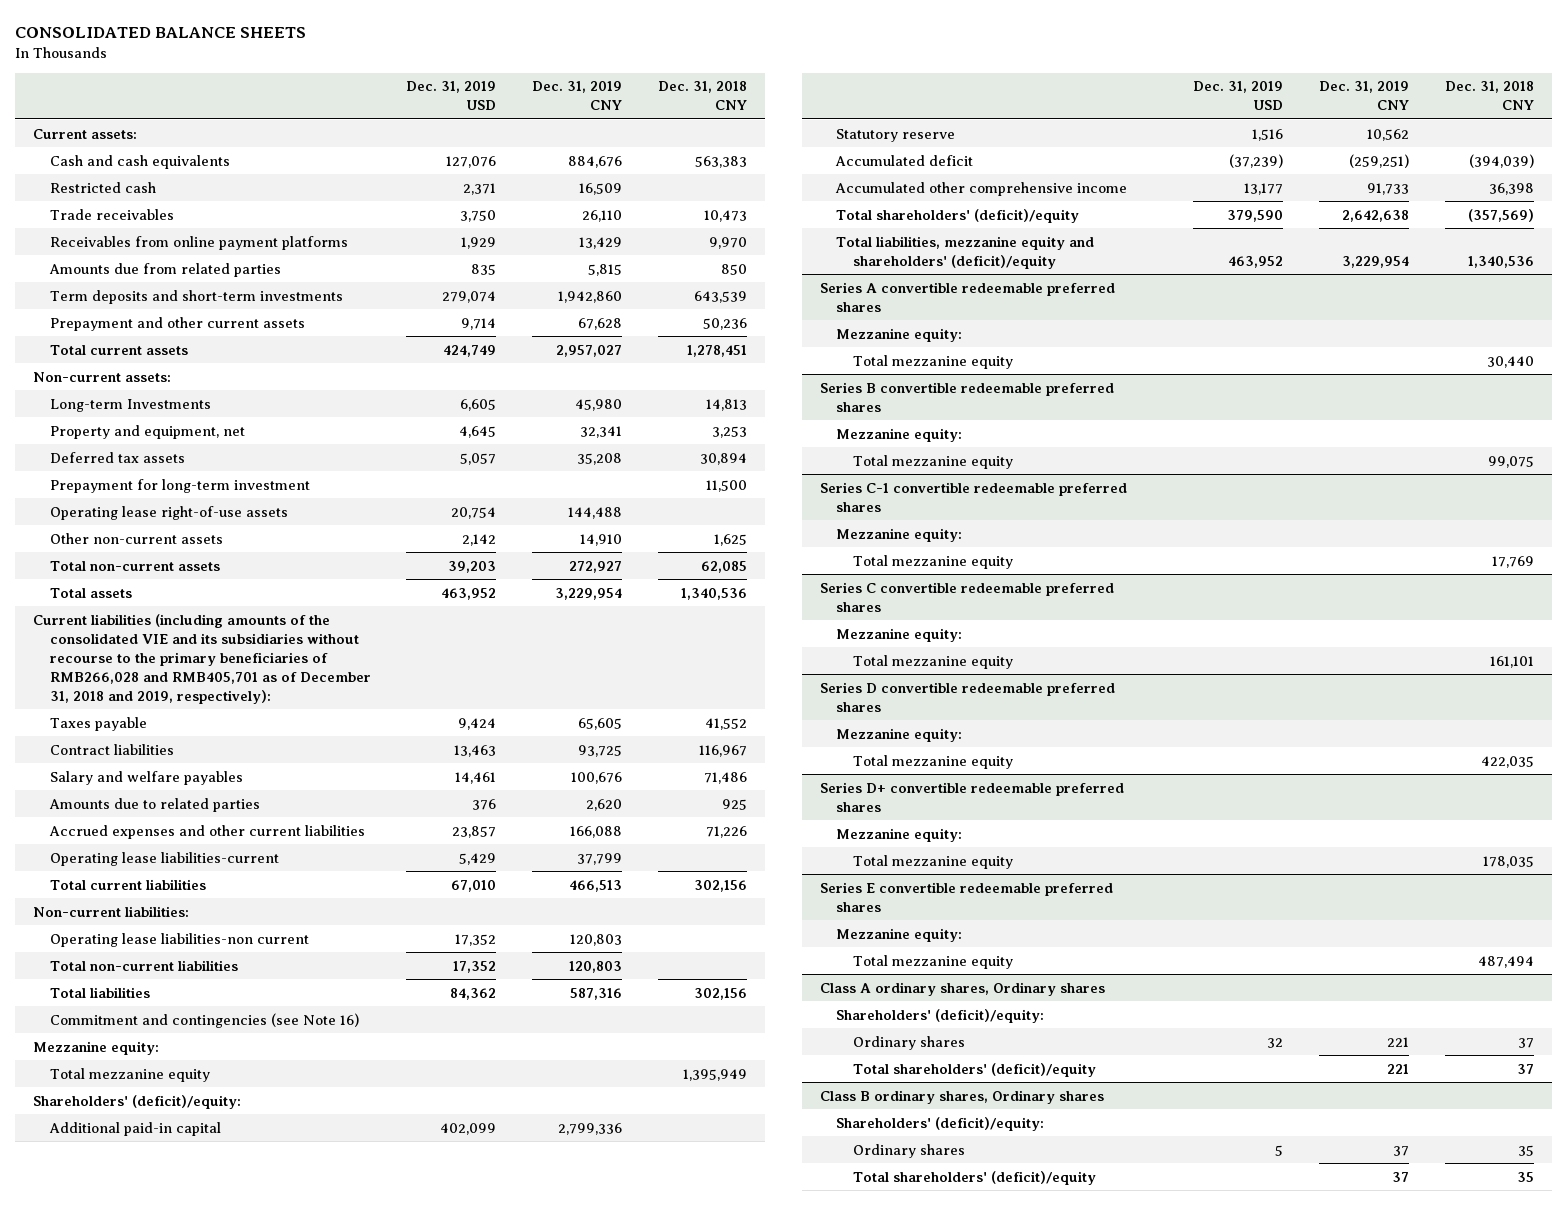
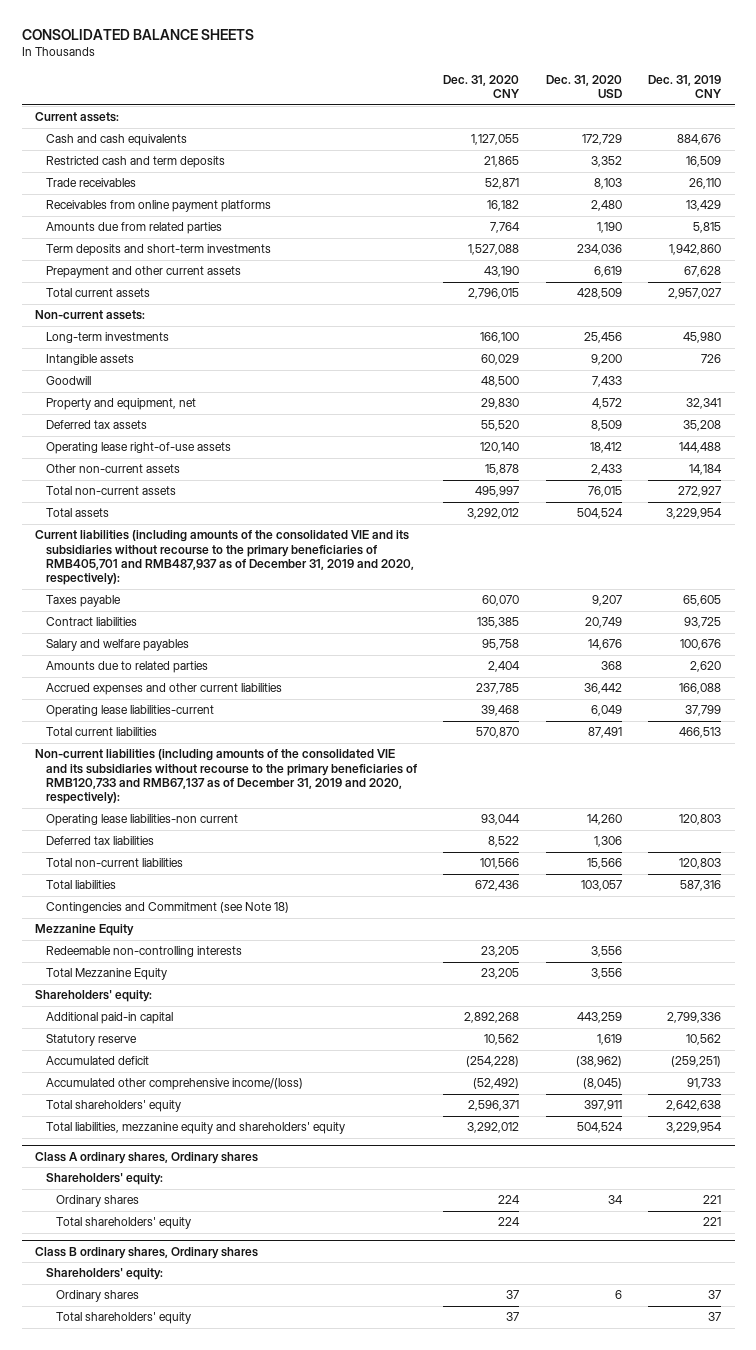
[406,81,497,111] Dec. 31, 2019 USD -> none
[658,81,748,111] Dec. 31, 2018 CNY -> none
none -> [443,74,521,99] Dec. 31, 2020 CNY
none -> [545,74,622,99] Dec. 31, 2020 USD
[49,181,156,193] Restricted cash -> [45,156,225,169] Restricted cash and term deposits
[49,398,211,412] Long-term Investments -> [45,332,169,344] Long-term investments
none -> [45,354,134,366] Intangible assets
none -> [45,376,91,386] Goodwill
[49,478,310,493] Prepayment for long-term investment -> none
[580,533,623,546] 14,910 -> [689,464,723,476] 14,184
[33,613,371,704] Current liabilities (including amounts of the consolidated VIE and its subsidiaries without recourse to the primary beneficiaries of RMB266,028 and RMB405,701 as of December 31, 2018 and 2019, respectively): -> [34,530,414,585] Current liabilities (including amounts of the consolidated VIE and its subsidiaries without recourse to the primary beneficiaries of RMB405,701 and RMB487,937 as of December 31, 2019 and 2020, respectively):
[33,905,190,917] Non-current liabilities: -> [34,749,417,804] Non-current liabilities (including amounts of the consolidated VIE and its subsidiaries without recourse to the primary beneficiaries of RMB120,733 and RMB67,137 as of December 31, 2019 and 2020, respectively):
none -> [45,836,154,846] Deferred tax liabilities
[49,1012,359,1028] Commitment and contingencies (see Note 16) -> [45,902,289,914] Contingencies and Commitment (see Note 18)
[33,1040,160,1055] Mezzanine equity: -> [34,924,134,937] Mezzanine Equity
none -> [45,946,242,958] Redeemable non-controlling interests
[49,1067,210,1082] Total mezzanine equity -> [45,968,167,981] Total Mezzanine Equity
[33,1094,242,1109] Shareholders' (deficit)/equity: -> [34,990,152,1003] Shareholders' equity:
[819,281,1115,312] Series A convertible redeemable preferred shares -> none
[836,327,963,342] Mezzanine equity: -> none
[852,354,1013,369] Total mezzanine equity -> none
[819,381,1114,412] Series B convertible redeemable preferred shares -> none
[836,427,963,442] Mezzanine equity: -> none
[852,454,1013,469] Total mezzanine equity -> none
[819,481,1127,512] Series C-1 convertible redeemable preferred shares -> none
[836,527,963,542] Mezzanine equity: -> none
[852,554,1013,569] Total mezzanine equity -> none
[819,581,1114,612] Series C convertible redeemable preferred shares -> none
[836,627,963,642] Mezzanine equity: -> none
[852,654,1013,669] Total mezzanine equity -> none
[819,681,1115,712] Series D convertible redeemable preferred shares -> none
[836,727,963,742] Mezzanine equity: -> none
[852,754,1013,769] Total mezzanine equity -> none
[819,781,1124,812] Series D+ convertible redeemable preferred shares -> none
[836,827,963,842] Mezzanine equity: -> none
[852,854,1013,869] Total mezzanine equity -> none
[819,881,1113,912] Series E convertible redeemable preferred shares -> none
[836,927,963,942] Mezzanine equity: -> none
[852,954,1013,969] Total mezzanine equity -> none
[835,181,1128,196] Accumulated other comprehensive income -> [45,1078,303,1091] Accumulated other comprehensive income/(loss)
[836,208,1080,223] Total shareholders' (deficit)/equity -> [45,1100,181,1113] Total shareholders' equity
[836,235,1095,269] Total liabilities, mezzanine equity and shareholders' (deficit)/equity -> [45,1122,345,1135] Total liabilities, mezzanine equity and shareholders' equity
[836,1008,1045,1023] Shareholders' (deficit)/equity: -> [45,1173,163,1186] Shareholders' equity:
[852,1062,1096,1077] Total shareholders' (deficit)/equity -> [56,1217,192,1230] Total shareholders' equity
[836,1116,1045,1131] Shareholders' (deficit)/equity: -> [45,1268,163,1281] Shareholders' equity:
[852,1170,1096,1185] Total shareholders' (deficit)/equity -> [56,1312,192,1325] Total shareholders' equity

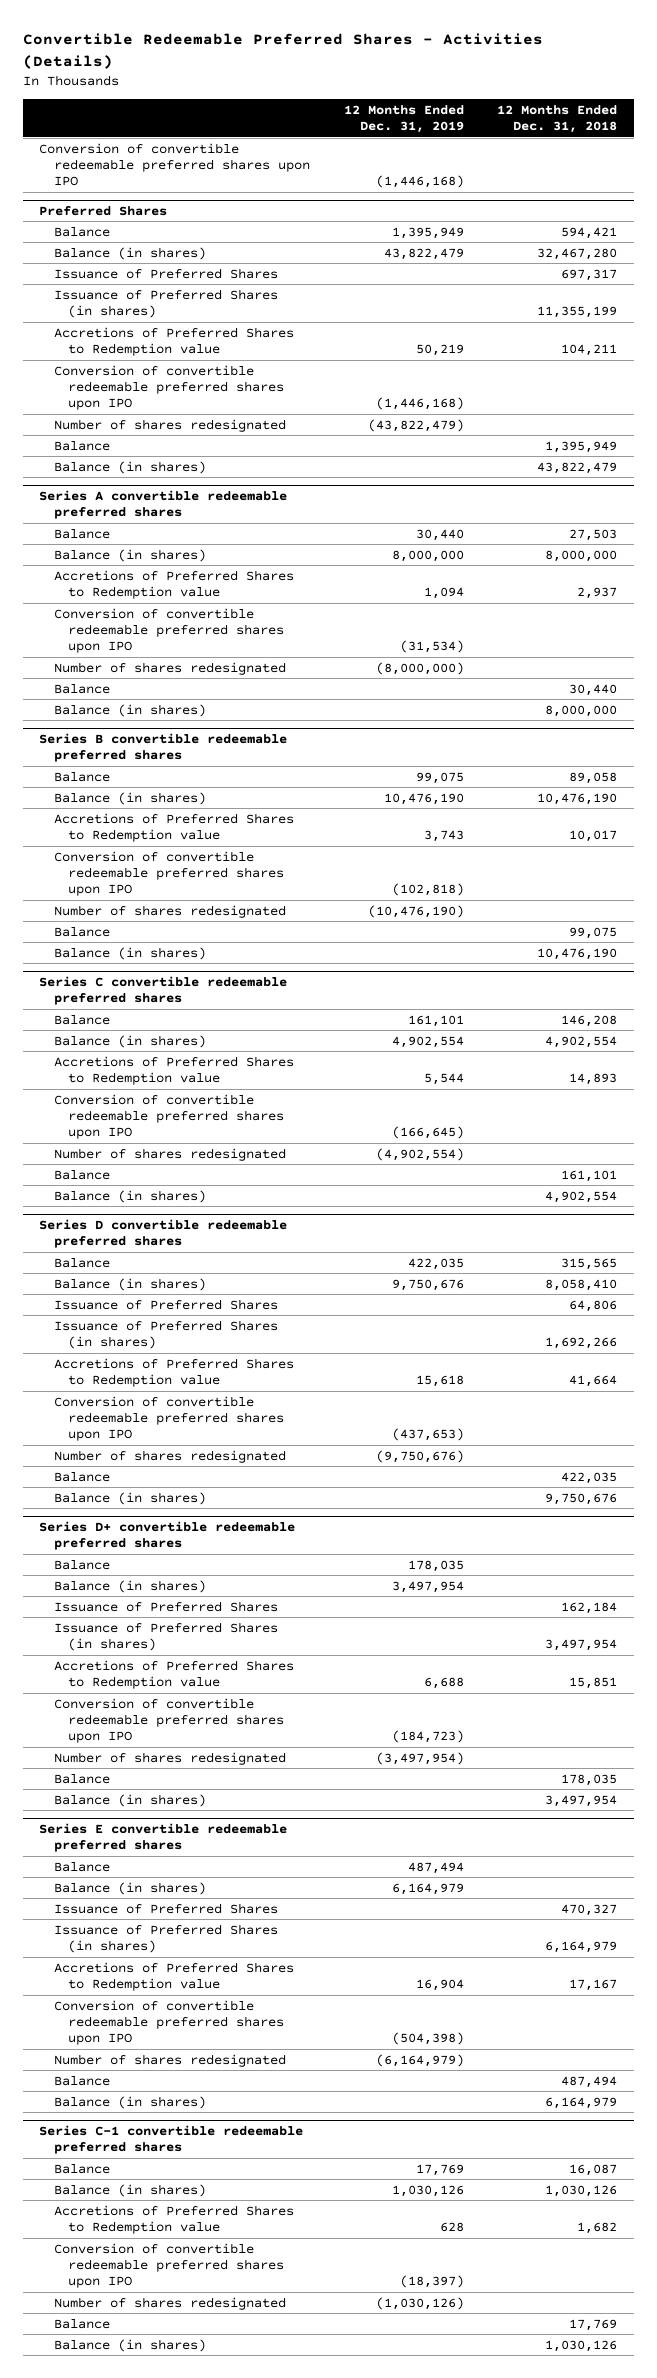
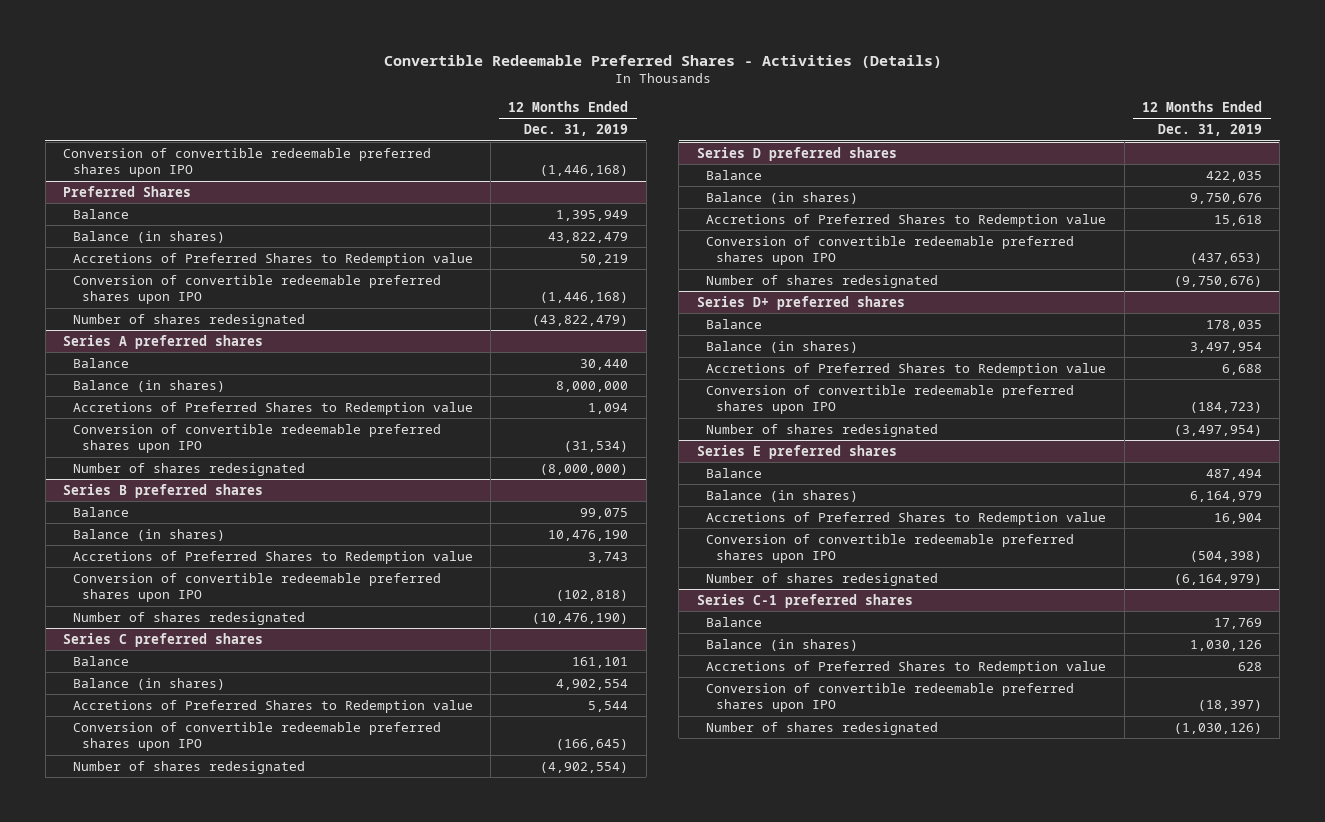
[497,104,618,134] 12 Months Ended Dec. 31, 2018 -> none
[53,267,278,279] Issuance of Preferred Shares -> none
[53,288,278,319] Issuance of Preferred Shares (in shares) -> none
[53,440,110,451] Balance -> none
[53,460,206,474] Balance (in shares) -> none
[39,489,288,520] Series A convertible redeemable preferred shares -> [63,334,264,349] Series A preferred shares
[53,683,110,694] Balance -> none
[53,703,206,717] Balance (in shares) -> none
[39,732,288,763] Series B convertible redeemable preferred shares -> [63,483,264,498] Series B preferred shares
[53,926,110,937] Balance -> none
[53,946,206,960] Balance (in shares) -> none
[39,975,288,1006] Series C convertible redeemable preferred shares -> [63,632,264,647] Series C preferred shares
[53,1169,110,1180] Balance -> none
[53,1189,206,1203] Balance (in shares) -> none
[39,1218,288,1249] Series D convertible redeemable preferred shares -> [696,146,897,161] Series D preferred shares
[53,1298,278,1310] Issuance of Preferred Shares -> none
[53,1319,278,1350] Issuance of Preferred Shares (in shares) -> none
[53,1471,110,1482] Balance -> none
[53,1491,206,1505] Balance (in shares) -> none
[39,1520,296,1551] Series D+ convertible redeemable preferred shares -> [696,295,905,310] Series D+ preferred shares
[53,1600,278,1612] Issuance of Preferred Shares -> none
[53,1621,278,1652] Issuance of Preferred Shares (in shares) -> none
[53,1773,110,1784] Balance -> none
[53,1793,206,1807] Balance (in shares) -> none
[39,1822,288,1853] Series E convertible redeemable preferred shares -> [696,444,897,459] Series E preferred shares
[53,1902,278,1914] Issuance of Preferred Shares -> none
[53,1923,278,1954] Issuance of Preferred Shares (in shares) -> none
[53,2075,110,2086] Balance -> none
[53,2095,206,2109] Balance (in shares) -> none
[39,2124,304,2155] Series C-1 convertible redeemable preferred shares -> [696,593,913,608] Series C-1 preferred shares
[53,2318,110,2329] Balance -> none
[53,2338,206,2352] Balance (in shares) -> none

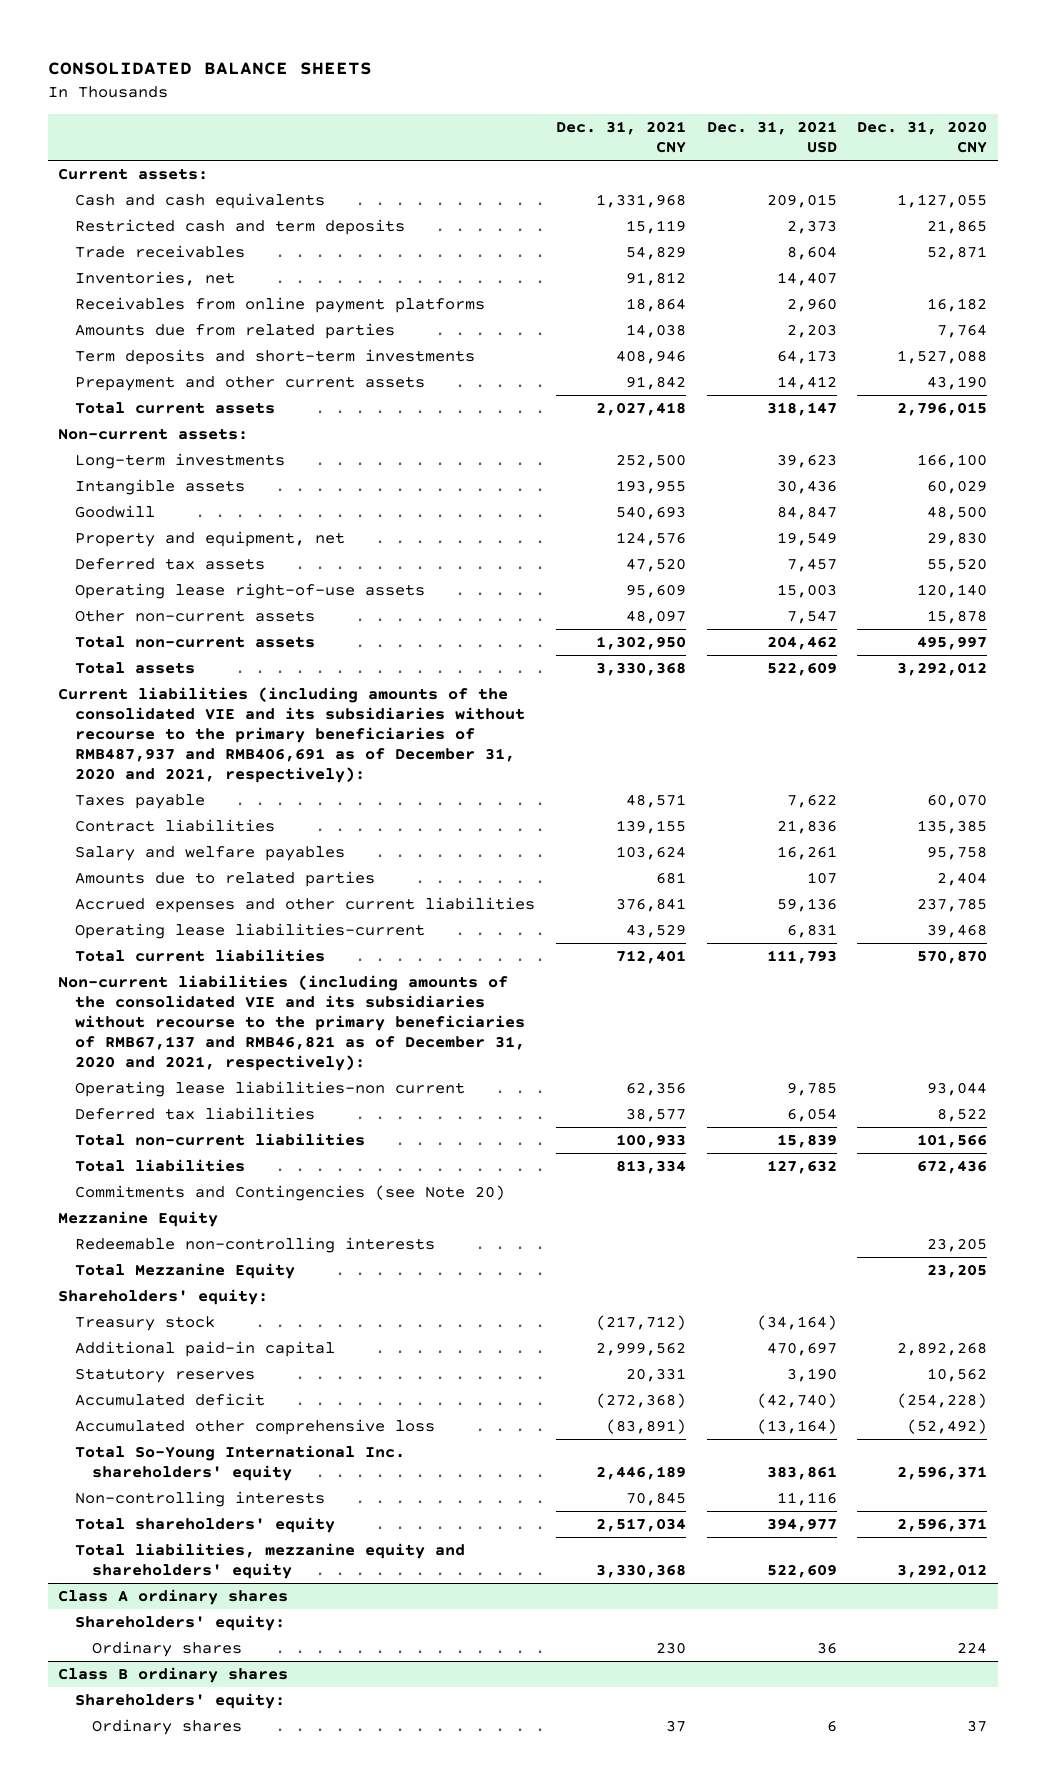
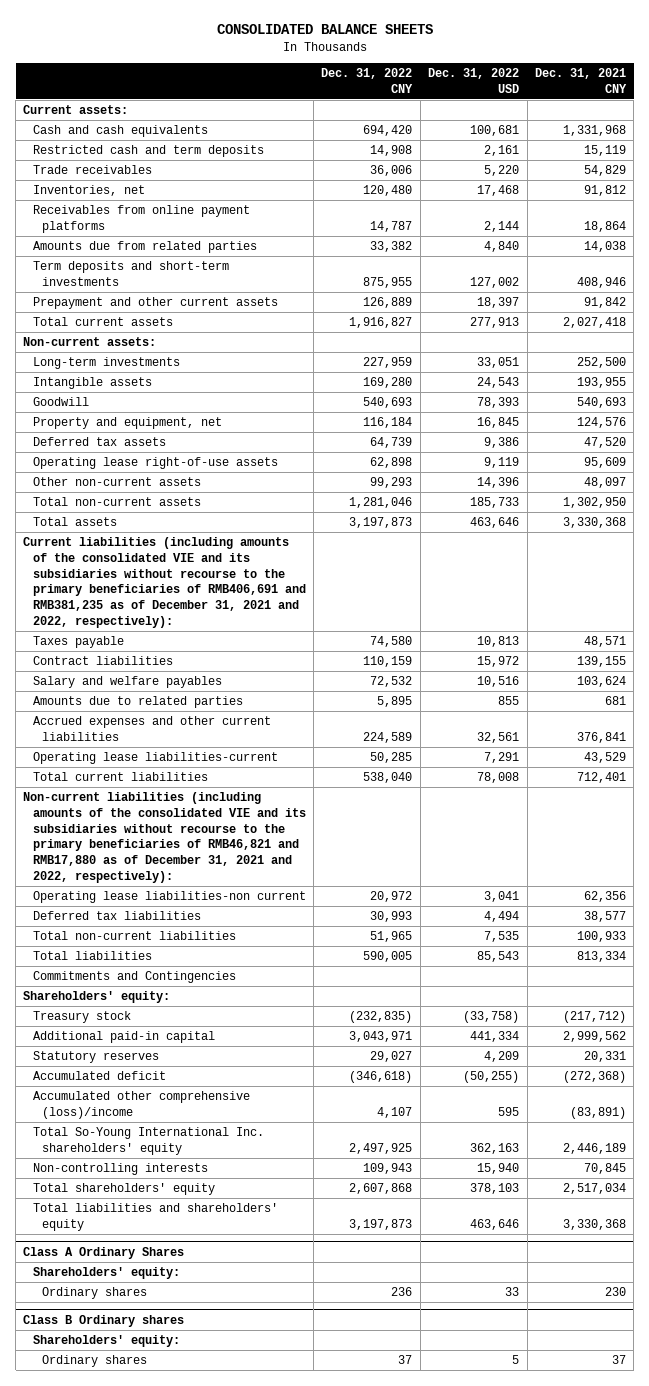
[706,121,837,154] Dec. 31, 2021 USD -> none
[857,121,988,154] Dec. 31, 2020 CNY -> none
none -> [321,68,414,93] Dec. 31, 2022 CNY
none -> [428,68,520,93] Dec. 31, 2022 USD
[58,687,525,784] Current liabilities (including amounts of the consolidated VIE and its subsidiaries without recourse to the primary beneficiaries of RMB487,937 and RMB406,691 as of December 31, 2020 and 2021, respectively): -> [23,537,306,628] Current liabilities (including amounts of the consolidated VIE and its subsidiaries without recourse to the primary beneficiaries of RMB406,691 and RMB381,235 as of December 31, 2021 and 2022, respectively):
[58,975,525,1072] Non-current liabilities (including amounts of the consolidated VIE and its subsidiaries without recourse to the primary beneficiaries of RMB67,137 and RMB46,821 as of December 31, 2020 and 2021, respectively): -> [23,792,306,883] Non-current liabilities (including amounts of the consolidated VIE and its subsidiaries without recourse to the primary beneficiaries of RMB46,821 and RMB17,880 as of December 31, 2021 and 2022, respectively):
[58,1211,219,1228] Mezzanine Equity -> none
[74,1237,435,1254] Redeemable non-controlling interests -> none
[74,1263,295,1280] Total Mezzanine Equity -> none
[74,1185,505,1202] Commitments and Contingencies (see Note 20) -> [32,971,236,984] Commitments and Contingencies
[74,1419,435,1436] Accumulated other comprehensive loss -> [32,1091,250,1119] Accumulated other comprehensive (loss)/income
[74,1543,465,1580] Total liabilities, mezzanine equity and shareholders' equity -> [32,1203,278,1231] Total liabilities and shareholders' equity
[58,1589,289,1606] Class A ordinary shares -> [23,1247,185,1260] Class A Ordinary Shares
[58,1667,289,1684] Class B ordinary shares -> [23,1315,185,1328] Class B Ordinary shares

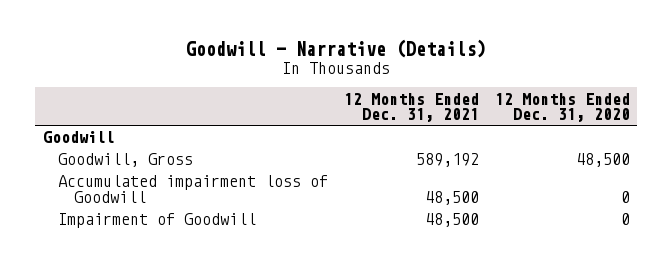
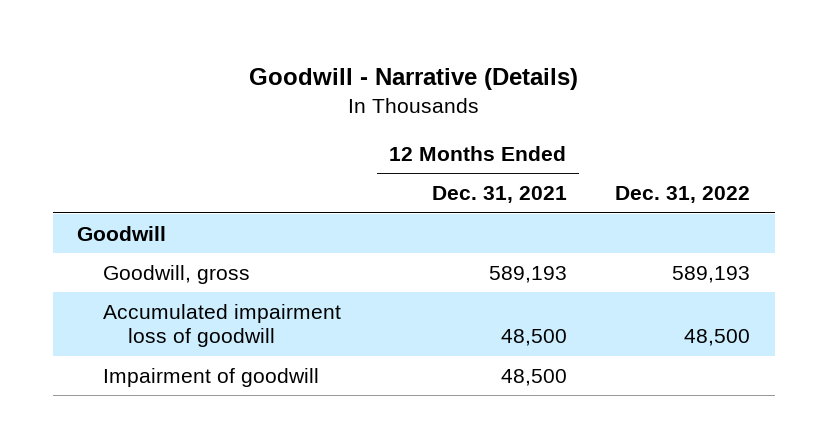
[494,92,630,123] 12 Months Ended Dec. 31, 2020 -> none
none -> [615,186,751,204] Dec. 31, 2022
[58,153,194,168] Goodwill, Gross -> [102,264,250,284] Goodwill, gross
[415,153,479,168] 589,192 -> [488,265,567,283] 589,193
[58,175,329,203] Accumulated impairment loss of Goodwill -> [102,303,341,348] Accumulated impairment loss of goodwill
[58,213,257,229] Impairment of Goodwill -> [102,367,319,387] Impairment of goodwill

